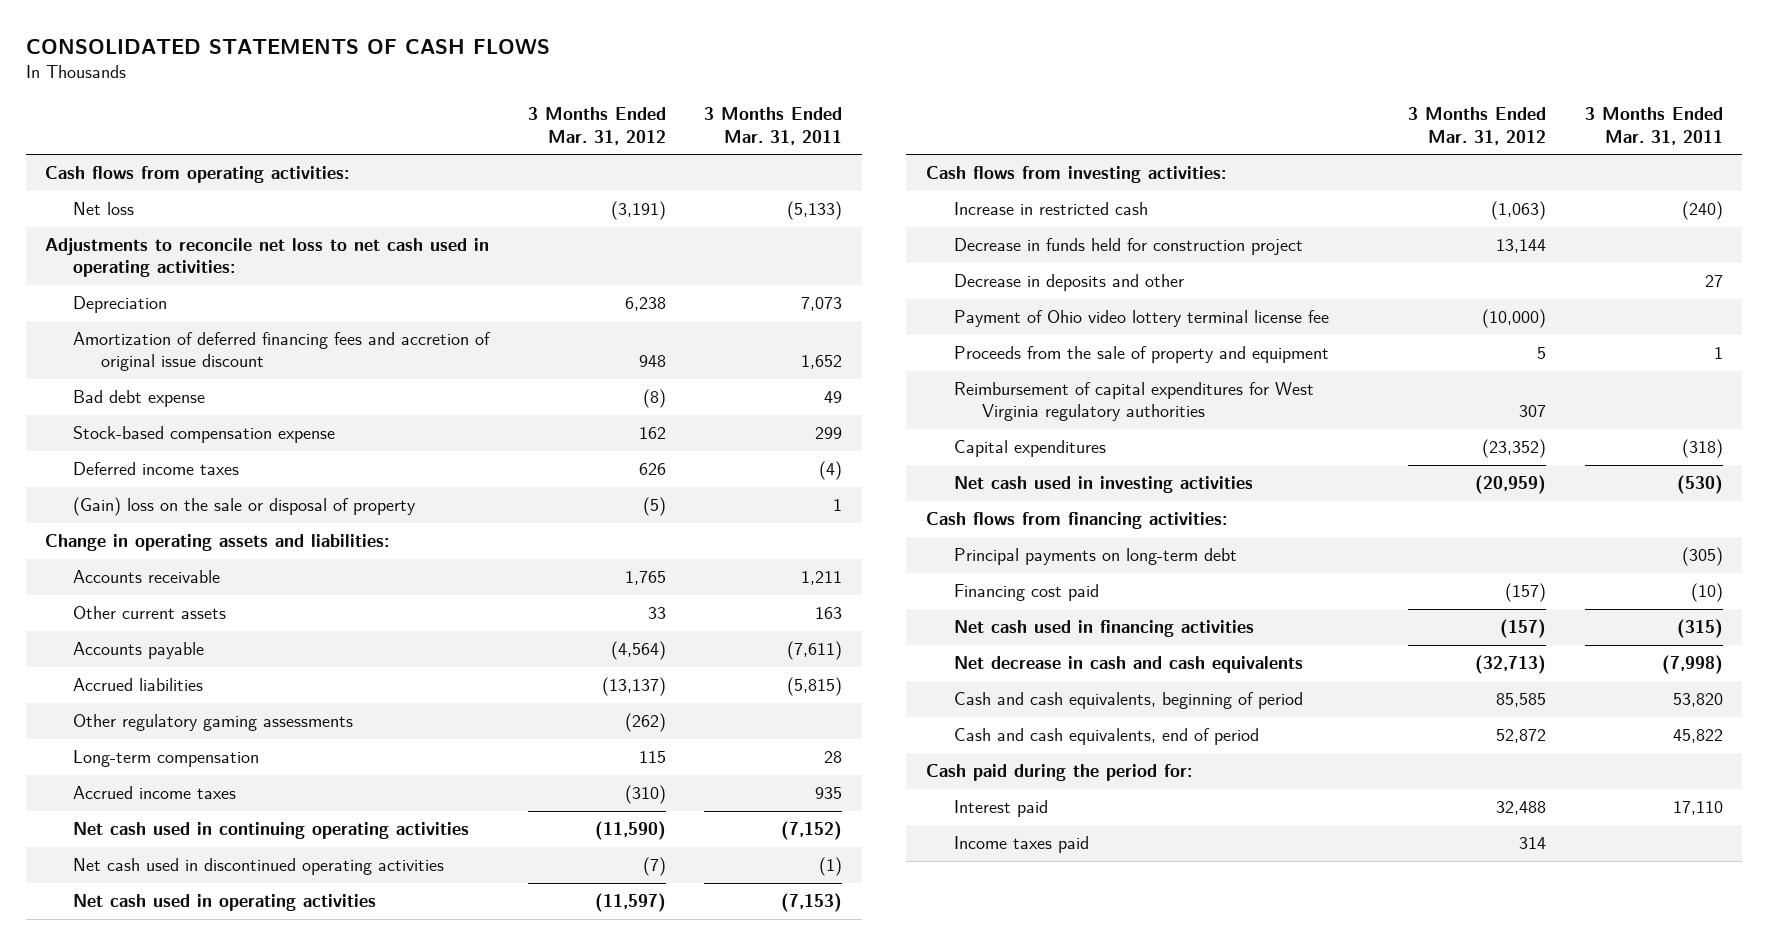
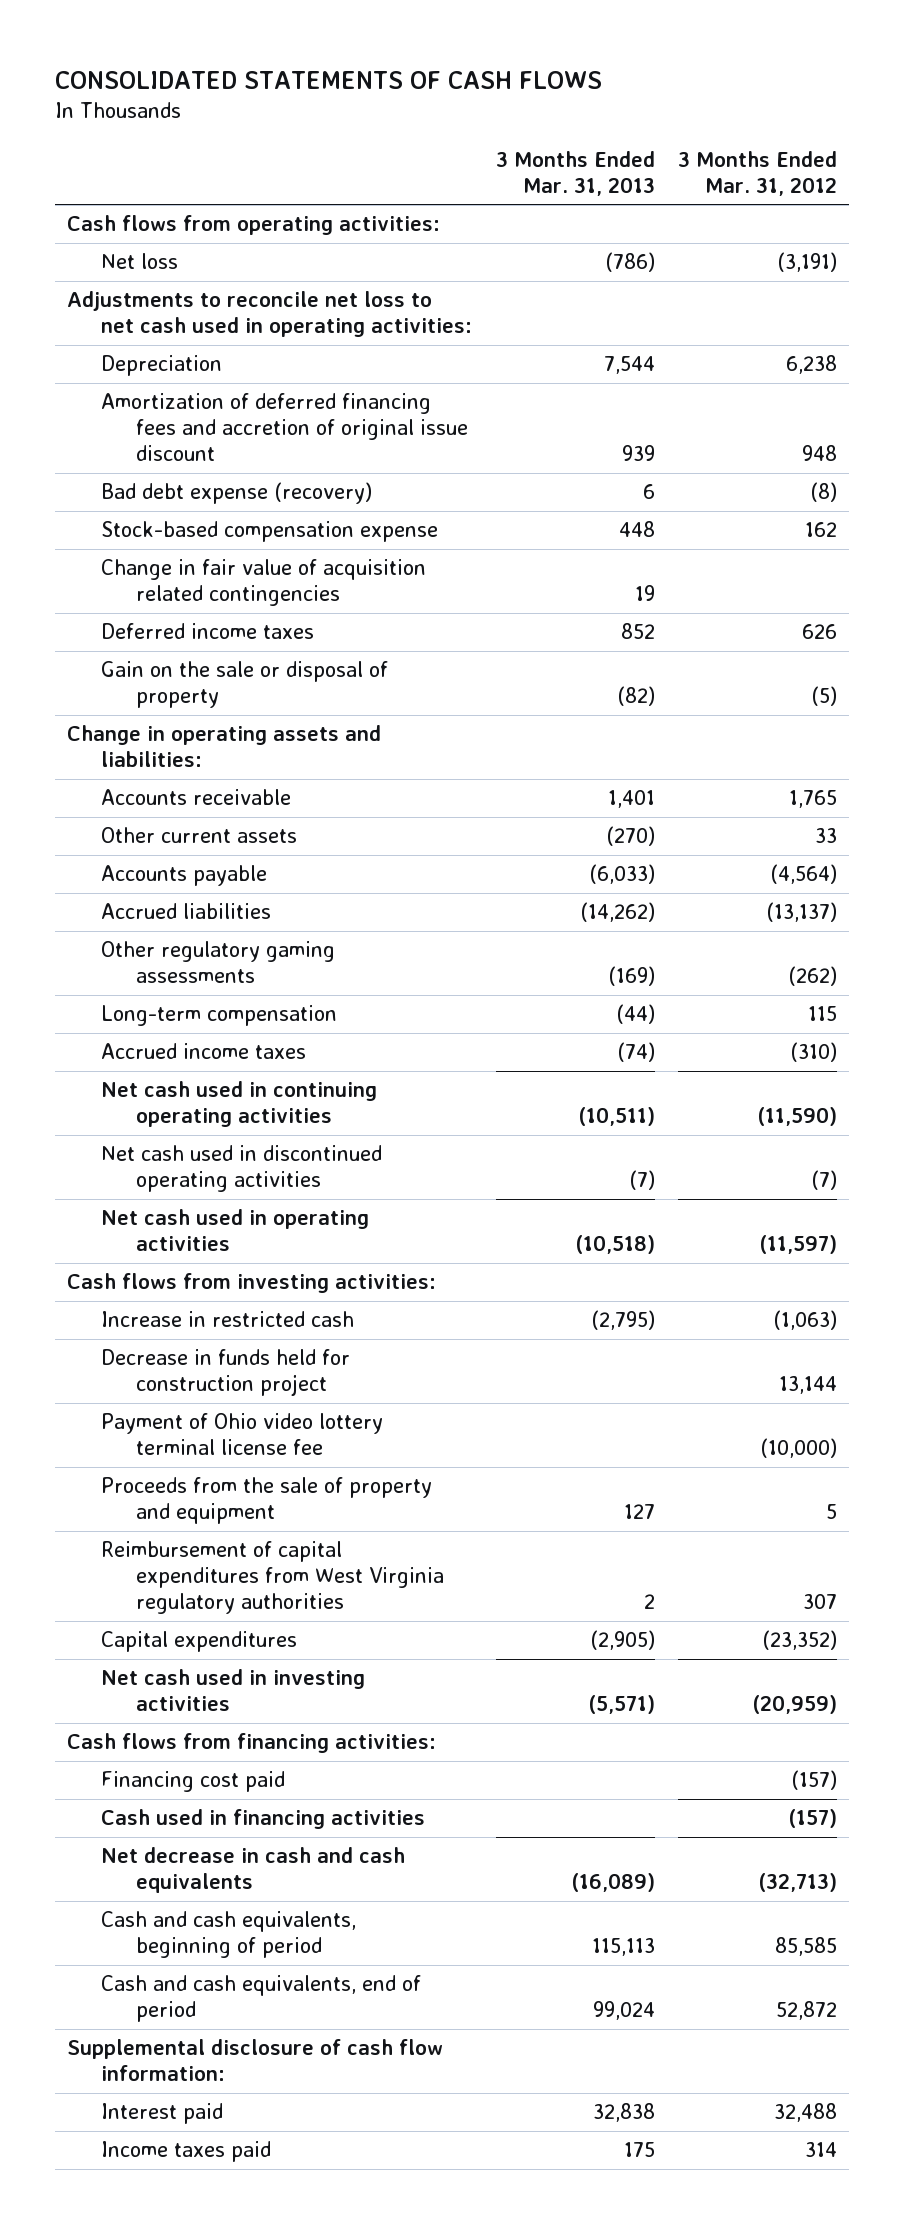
[704,107,843,145] 3 Months Ended Mar. 31, 2011 -> none
none -> [495,150,655,196] 3 Months Ended Mar. 31, 2013
[73,390,206,408] Bad debt expense -> [101,482,373,505] Bad debt expense (recovery)
none -> [101,559,427,607] Change in fair value of acquisition related contingencies
[73,497,417,517] (Gain) loss on the sale or disposal of property -> [101,661,389,709] Gain on the sale or disposal of property
[953,274,1184,292] Decrease in deposits and other -> none
[953,382,1314,422] Reimbursement of capital expenditures for West Virginia regulatory authorities -> [101,1541,444,1615] Reimbursement of capital expenditures from West Virginia regulatory authorities
[953,548,1237,566] Principal payments on long-term debt -> none
[953,620,1254,638] Net cash used in financing activities -> [101,1809,426,1830] Cash used in financing activities
[925,764,1192,782] Cash paid during the period for: -> [66,2039,443,2082] Supplemental disclosure of cash flow information:

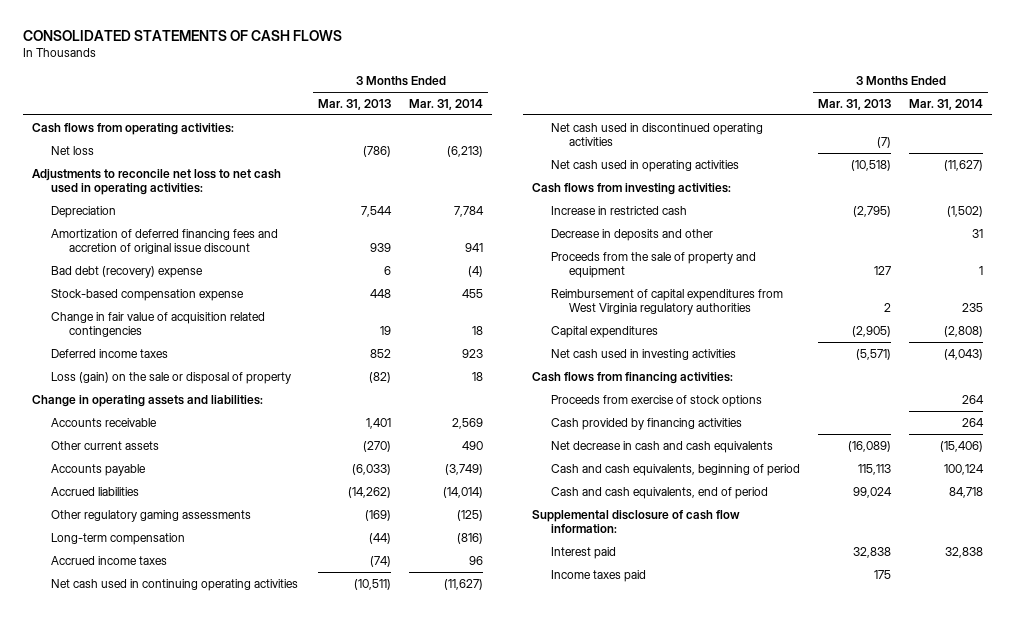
[678,150,838,196] 3 Months Ended Mar. 31, 2012 -> none
none -> [409,98,484,110] Mar. 31, 2014
[101,482,373,505] Bad debt expense (recovery) -> [50,265,203,278] Bad debt (recovery) expense
[101,661,389,709] Gain on the sale or disposal of property -> [50,371,291,384] Loss (gain) on the sale or disposal of property
[101,1349,351,1397] Decrease in funds held for construction project -> none
[101,1413,384,1456] Payment of Ohio video lottery terminal license fee -> none
none -> [550,228,713,241] Decrease in deposits and other
[101,1771,286,1793] Financing cost paid -> none
none -> [550,394,762,407] Proceeds from exercise of stock options
[101,1809,426,1830] Cash used in financing activities -> [550,417,742,430] Cash provided by financing activities

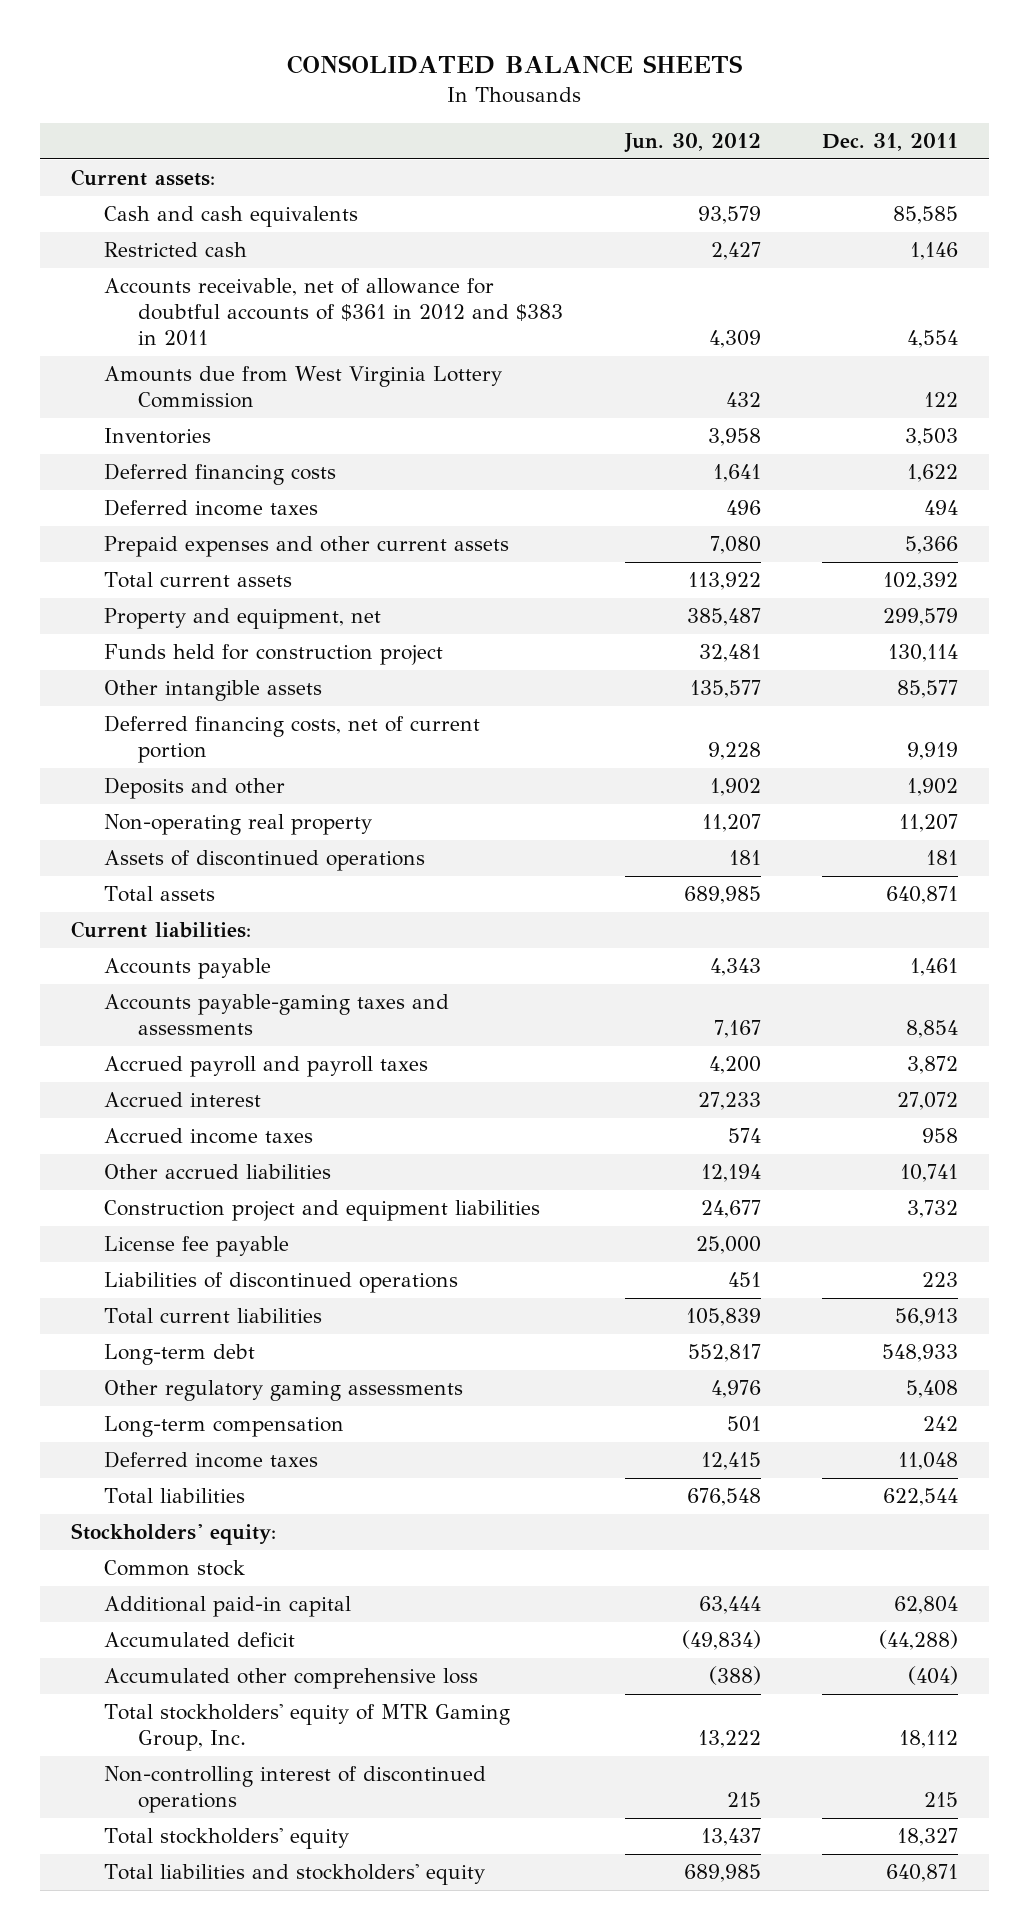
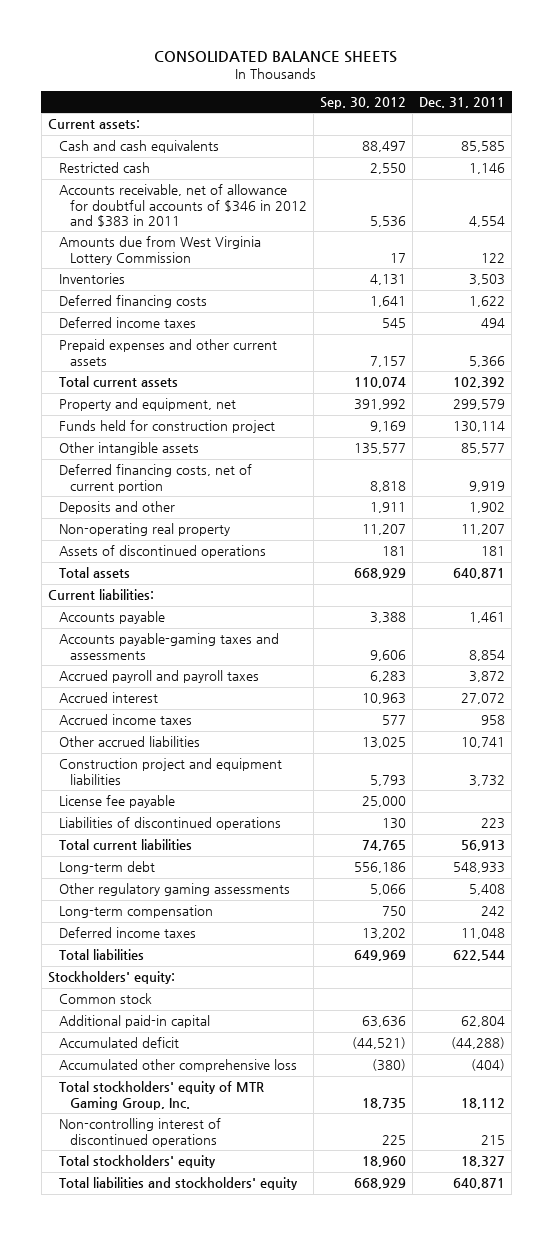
[623,133,761,154] Jun. 30, 2012 -> none
none -> [320,96,407,109] Sep. 30, 2012
[104,278,564,347] Accounts receivable, net of allowance for doubtful accounts of $361 in 2012 and $383 in 2011 -> [59,184,308,227] Accounts receivable, net of allowance for doubtful accounts of $346 in 2012 and $383 in 2011

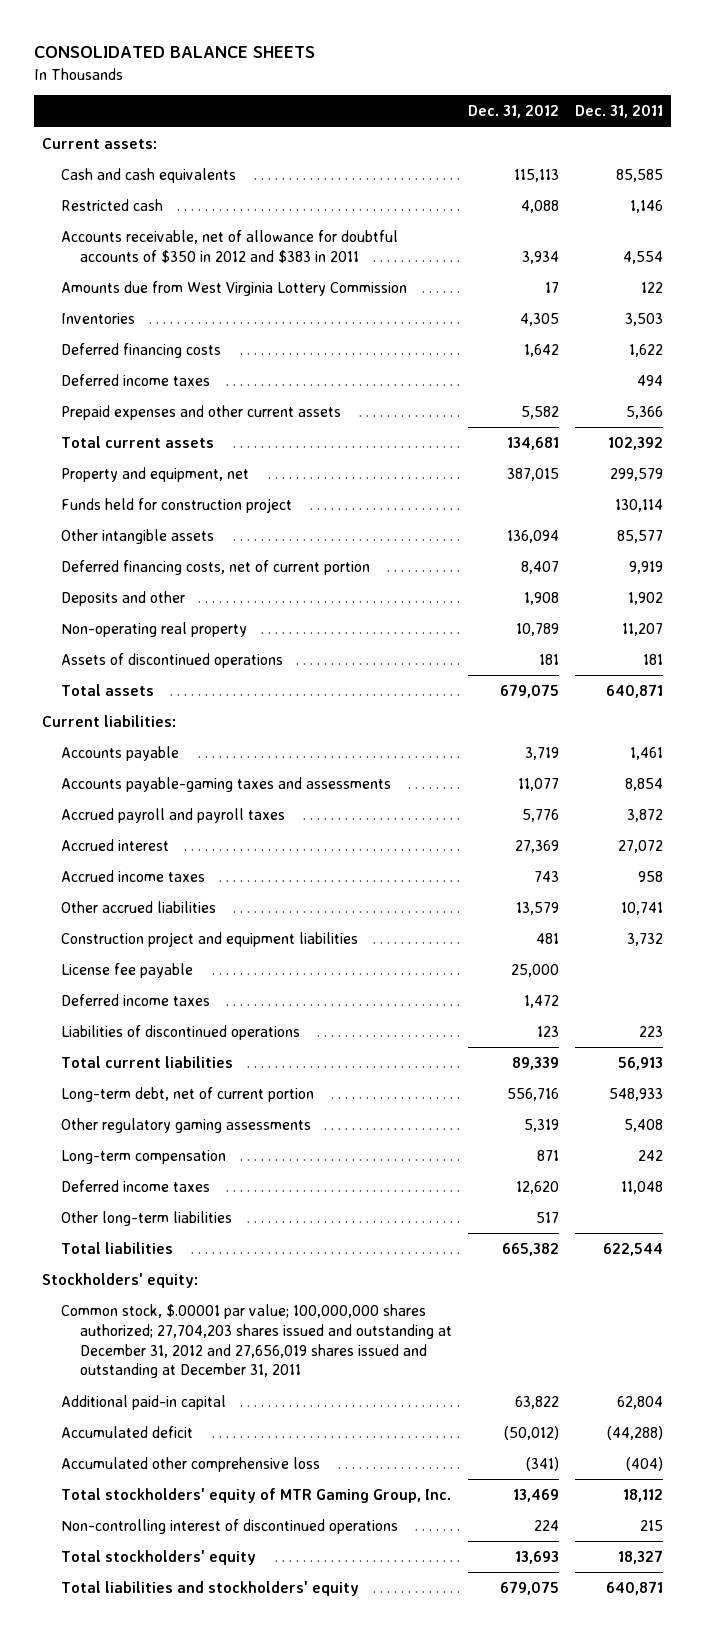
[320,96,407,109] Sep. 30, 2012 -> none
none -> [468,105,560,119] Dec. 31, 2012
[59,184,308,227] Accounts receivable, net of allowance for doubtful accounts of $346 in 2012 and $383 in 2011 -> [61,230,399,263] Accounts receivable, net of allowance for doubtful accounts of $350 in 2012 and $383 in 2011
none -> [61,994,211,1007] Deferred income taxes
[59,861,156,875] Long-term debt -> [61,1087,315,1103] Long-term debt, net of current portion
none -> [61,1211,233,1227] Other long-term liabilities
[59,993,153,1005] Common stock -> [61,1304,453,1379] Common stock, $.00001 par value; 100,000,000 shares authorized; 27,704,203 shares issued and outstanding at December 31, 2012 and 27,656,019 shares issued and outstanding at December 31, 2011

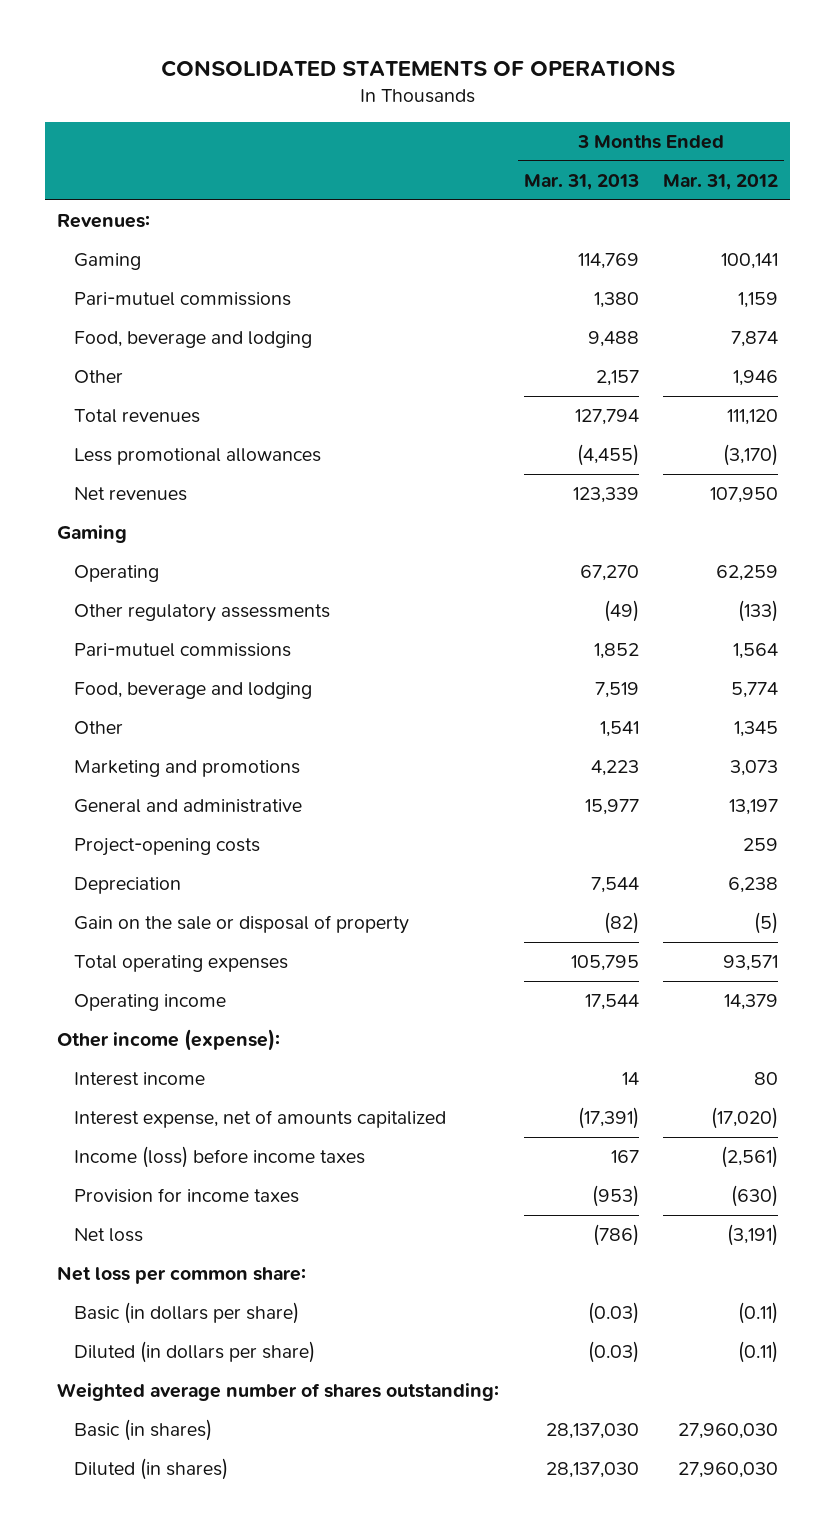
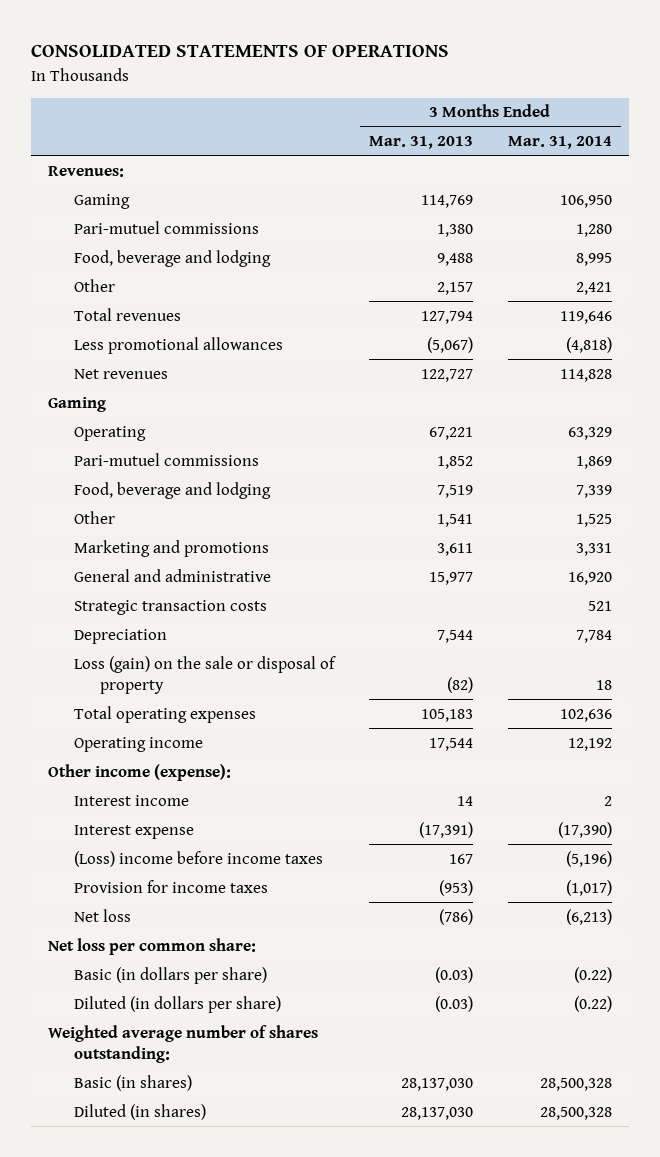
[663,174,779,191] Mar. 31, 2012 -> none
none -> [507,136,612,150] Mar. 31, 2014
[576,444,639,467] (4,455) -> [427,336,474,353] (5,067)
[572,487,639,504] 123,339 -> [421,368,474,382] 122,727
[74,604,331,623] Other regulatory assessments -> none
[579,565,639,582] 67,270 -> [429,426,474,440] 67,221
[590,760,639,777] 4,223 -> [437,542,474,556] 3,611
[74,838,261,857] Project-opening costs -> none
none -> [74,599,268,615] Strategic transaction costs
[74,915,410,935] Gain on the sale or disposal of property -> [74,655,337,695] Loss (gain) on the sale or disposal of property
[570,955,639,972] 105,795 -> [421,708,474,722] 105,183
[74,1110,447,1129] Interest expense, net of amounts capitalized -> [74,824,195,839] Interest expense
[74,1146,366,1169] Income (loss) before income taxes -> [74,850,324,867] (Loss) income before income taxes

